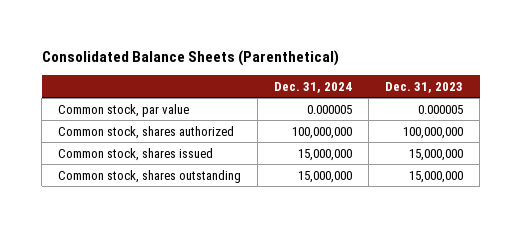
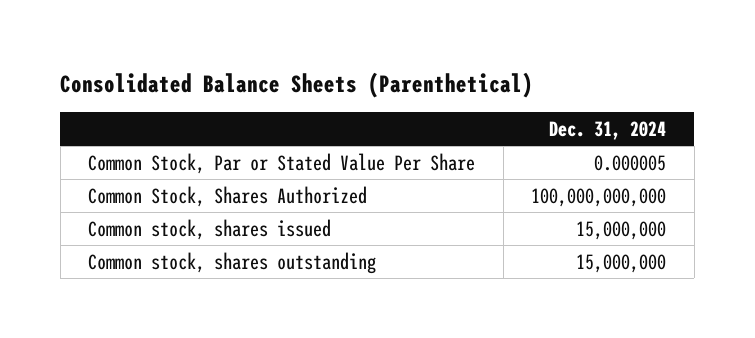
[385,81,464,93] Dec. 31, 2023 -> none
[58,103,190,117] Common stock, par value -> [88,152,476,174] Common Stock, Par or Stated Value Per Share
[58,125,235,139] Common stock, shares authorized -> [88,185,368,207] Common Stock, Shares Authorized
[292,126,353,139] 100,000,000 -> [531,187,667,207] 100,000,000,000

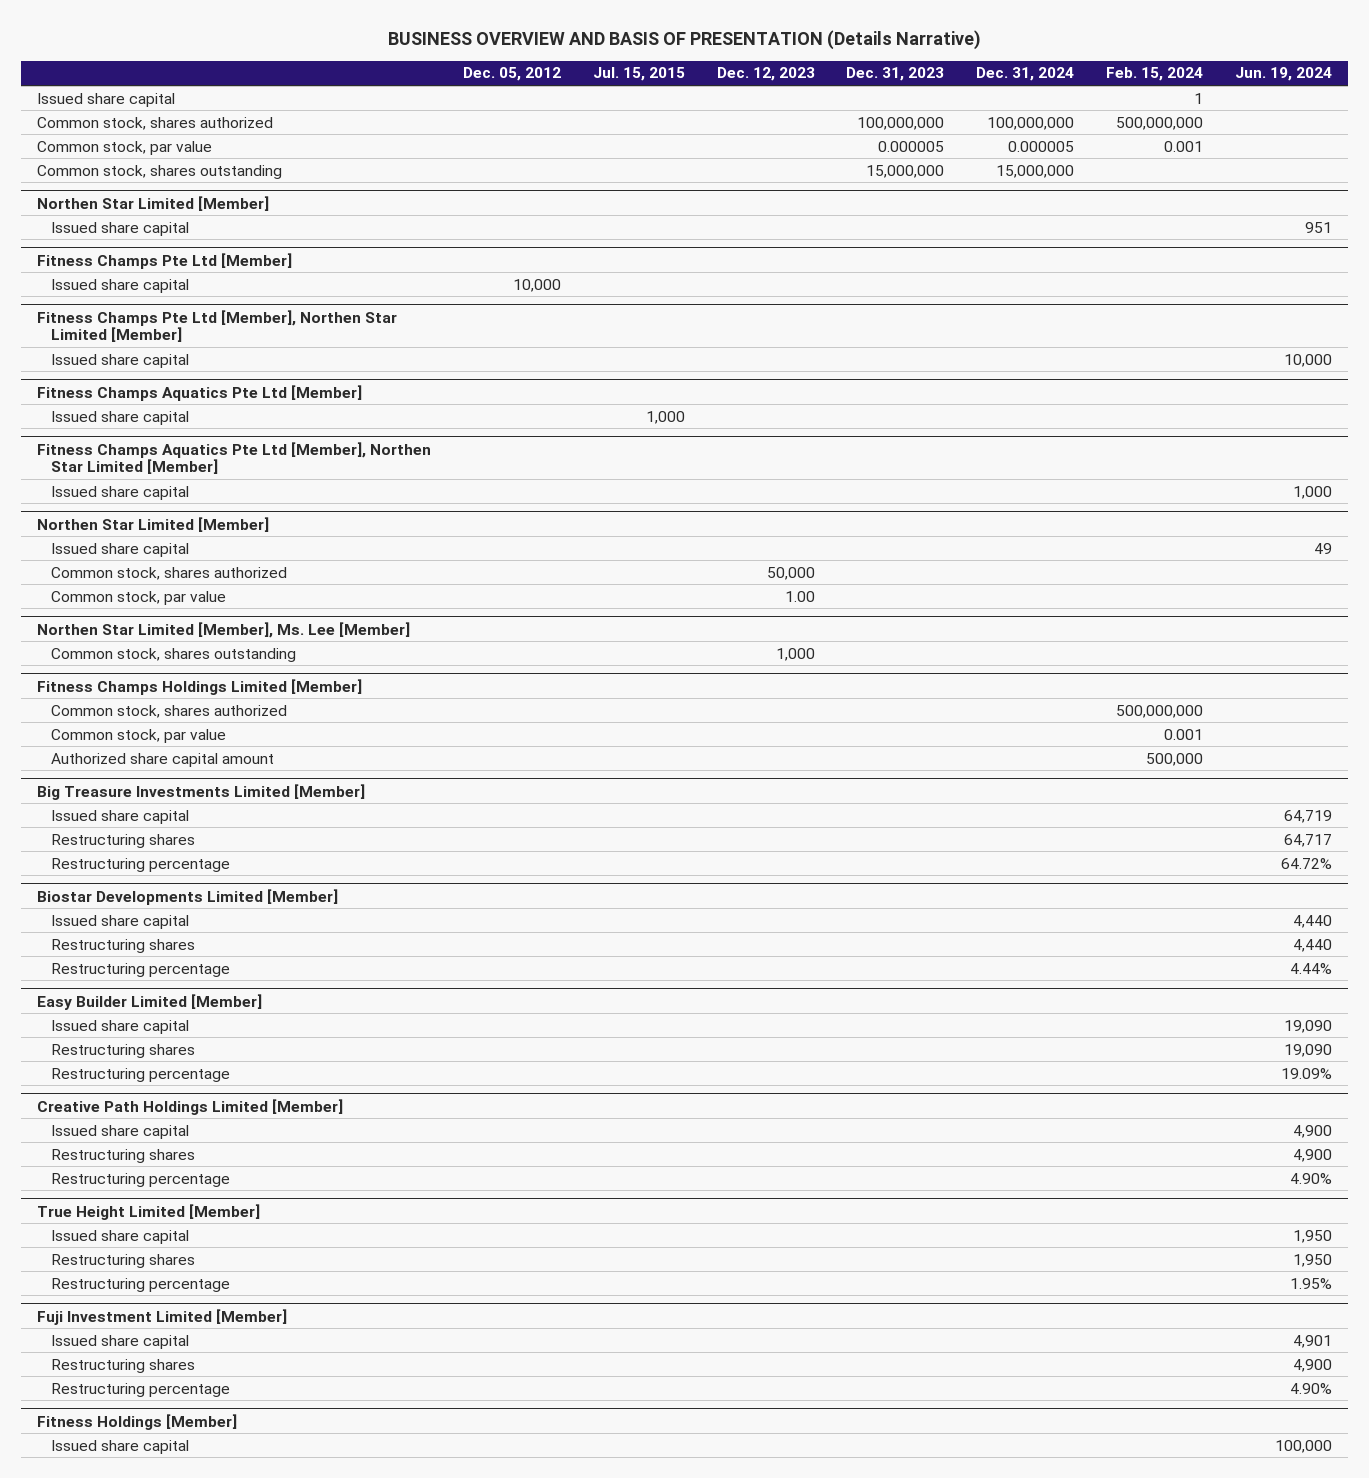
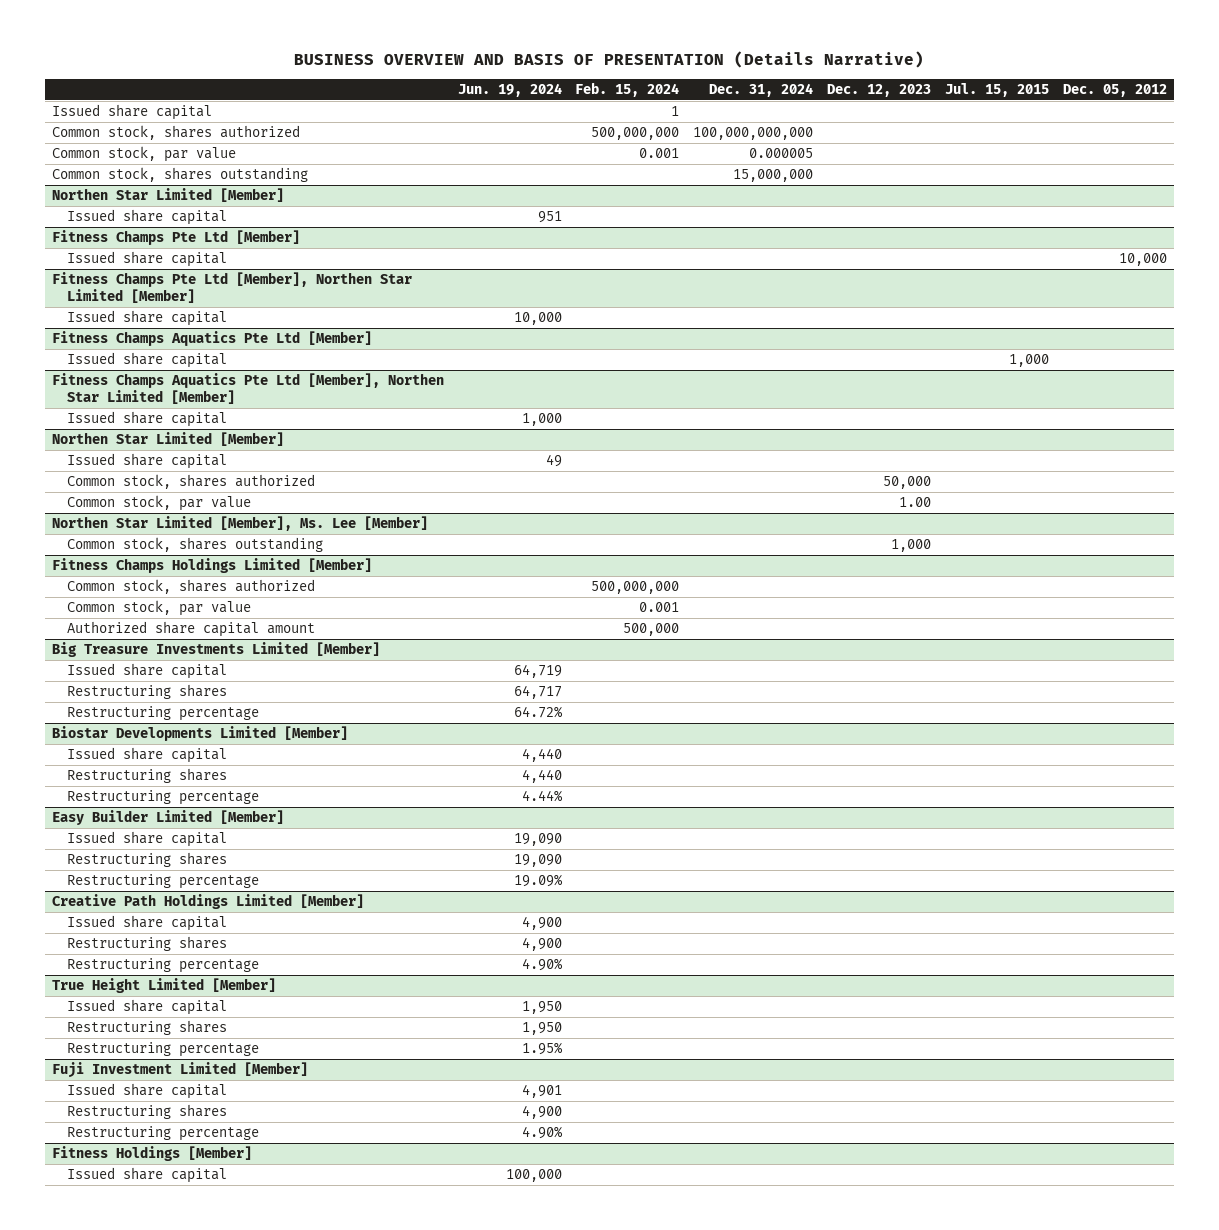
[846,67,945,82] Dec. 31, 2023 -> none
[987,116,1075,130] 100,000,000 -> [693,127,814,141] 100,000,000,000

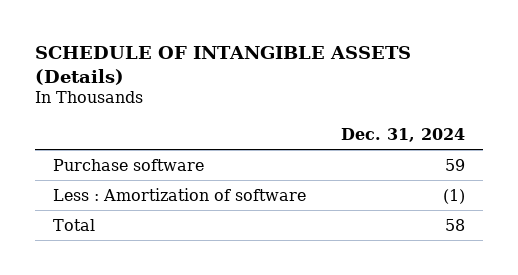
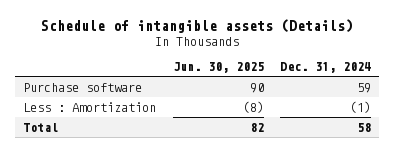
[34,45,411,85] SCHEDULE OF INTANGIBLE ASSETS (Details) -> [41,19,354,34] Schedule of intangible assets (Details)
none -> [172,62,264,74] Jun. 30, 2025
[52,187,306,201] Less : Amortization of software -> [23,101,157,112] Less : Amortization

